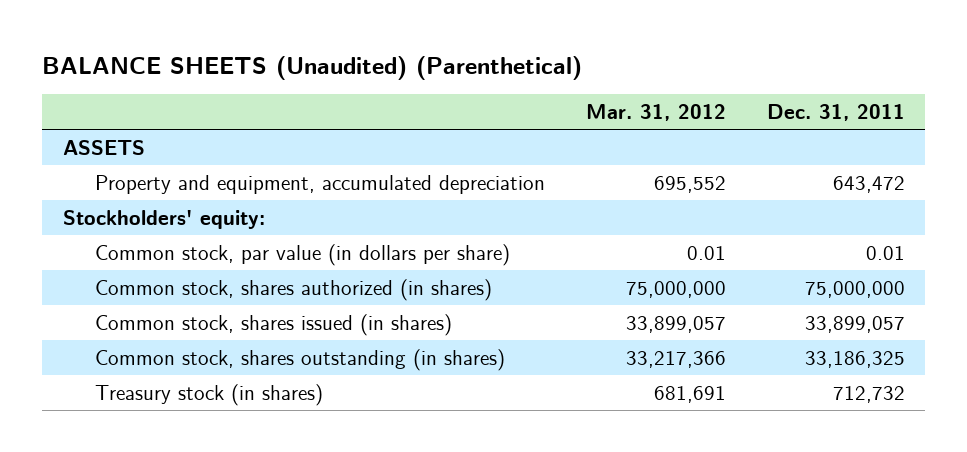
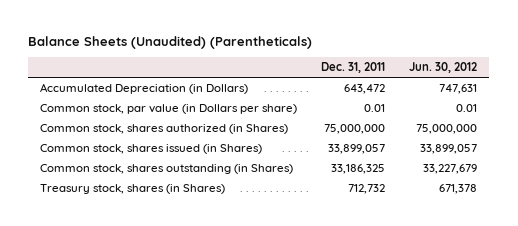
[42,55,583,80] BALANCE SHEETS (Unaudited) (Parenthetical) -> [28,35,313,49] Balance Sheets (Unaudited) (Parentheticals)
[586,103,727,121] Mar. 31, 2012 -> none
none -> [409,62,478,74] Jun. 30, 2012
[62,139,145,155] ASSETS -> none
[62,209,265,229] Stockholders' equity: -> none
[95,174,546,194] Property and equipment, accumulated depreciation -> [40,82,249,94] Accumulated Depreciation (in Dollars)
[95,243,511,266] Common stock, par value (in dollars per share) -> [40,103,298,114] Common stock, par value (in Dollars per share)
[95,278,493,301] Common stock, shares authorized (in shares) -> [40,123,289,134] Common stock, shares authorized (in Shares)
[95,313,453,336] Common stock, shares issued (in shares) -> [40,143,263,154] Common stock, shares issued (in Shares)
[95,348,506,371] Common stock, shares outstanding (in shares) -> [40,163,294,174] Common stock, shares outstanding (in Shares)
[95,383,324,406] Treasury stock (in shares) -> [40,183,226,194] Treasury stock, shares (in Shares)

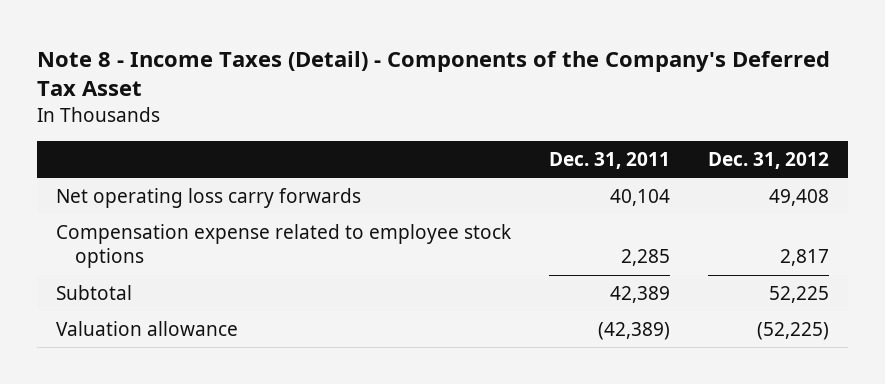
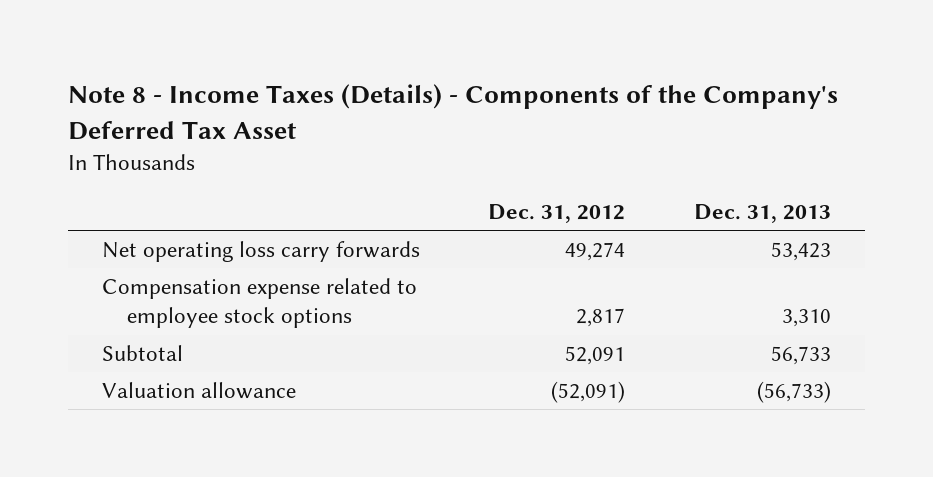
[37,50,831,97] Note 8 - Income Taxes (Detail) - Components of the Company's Deferred Tax Asset -> [67,84,838,140] Note 8 - Income Taxes (Details) - Components of the Company's Deferred Tax Asset
[549,151,671,169] Dec. 31, 2011 -> none
none -> [693,203,831,223] Dec. 31, 2013
[769,188,830,206] 49,408 -> [565,242,626,262] 49,274
[769,285,830,303] 52,225 -> [565,346,626,366] 52,091
[757,321,830,340] (52,225) -> [551,381,626,404] (52,091)

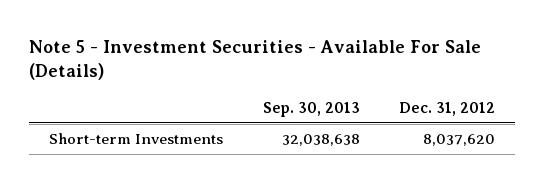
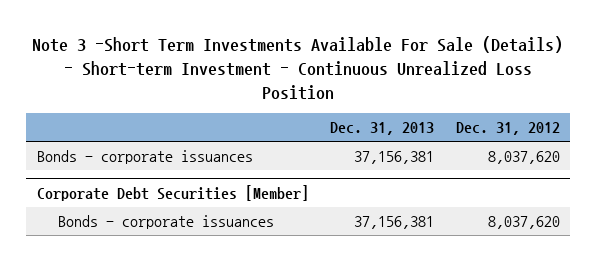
[28,40,481,81] Note 5 - Investment Securities - Available For Sale (Details) -> [32,35,564,100] Note 3 -Short Term Investments Available For Sale (Details) - Short-term Investment - Continuous Unrealized Loss Position
[262,102,360,118] Sep. 30, 2013 -> none
none -> [330,122,435,136] Dec. 31, 2013
[48,133,223,145] Short-term Investments -> [36,149,253,164] Bonds - corporate issuances
none -> [36,184,309,201] Corporate Debt Securities [Member]
none -> [57,214,274,229] Bonds - corporate issuances

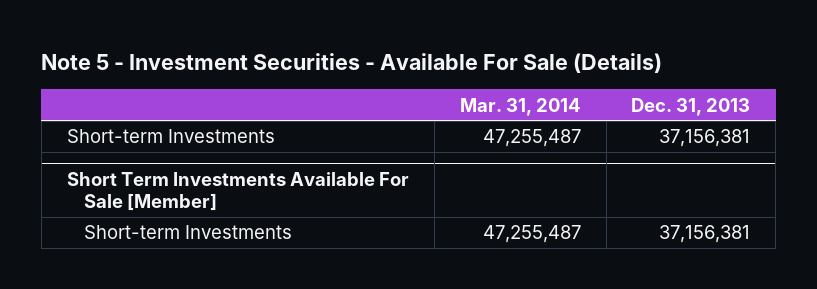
[32,35,564,100] Note 3 -Short Term Investments Available For Sale (Details) - Short-term Investment - Continuous Unrealized Loss Position -> [41,53,663,74] Note 5 - Investment Securities - Available For Sale (Details)
[455,122,560,136] Dec. 31, 2012 -> none
none -> [459,97,581,116] Mar. 31, 2014
[36,184,309,201] Corporate Debt Securities [Member] -> none
[36,149,253,164] Bonds - corporate issuances -> [66,129,275,144] Short-term Investments
none -> [66,171,409,212] Short Term Investments Available For Sale [Member]
[57,214,274,229] Bonds - corporate issuances -> [83,225,292,240] Short-term Investments

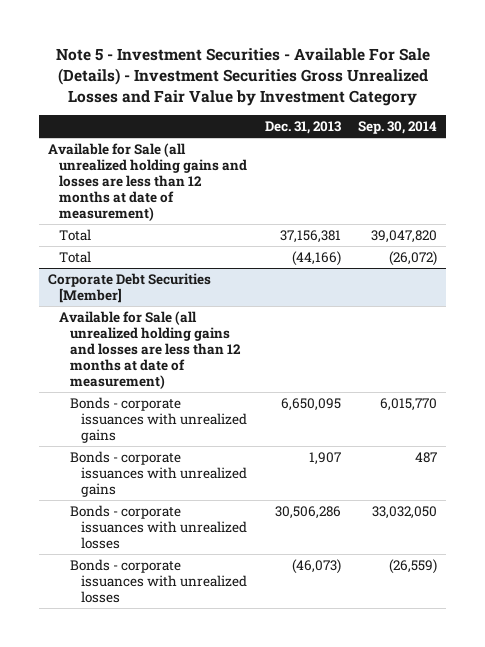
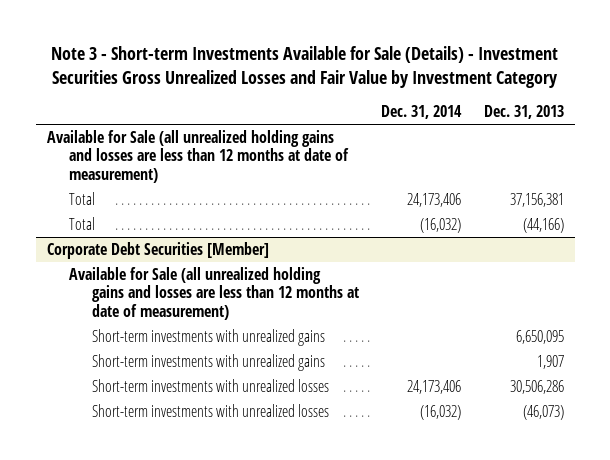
[55,48,430,106] Note 5 - Investment Securities - Available For Sale (Details) - Investment Securities Gross Unrealized Losses and Fair Value by Investment Category -> [51,45,559,88] Note 3 - Short-term Investments Available for Sale (Details) - Investment Securities Gross Unrealized Losses and Fair Value by Investment Category
[358,121,438,135] Sep. 30, 2014 -> none
none -> [381,105,463,120] Dec. 31, 2014
[69,396,247,444] Bonds - corporate issuances with unrealized gains -> [92,328,326,346] Short-term investments with unrealized gains
[69,450,247,498] Bonds - corporate issuances with unrealized gains -> [92,353,326,371] Short-term investments with unrealized gains
[69,504,247,550] Bonds - corporate issuances with unrealized losses -> [92,378,330,392] Short-term investments with unrealized losses
[69,558,247,604] Bonds - corporate issuances with unrealized losses -> [92,403,330,417] Short-term investments with unrealized losses

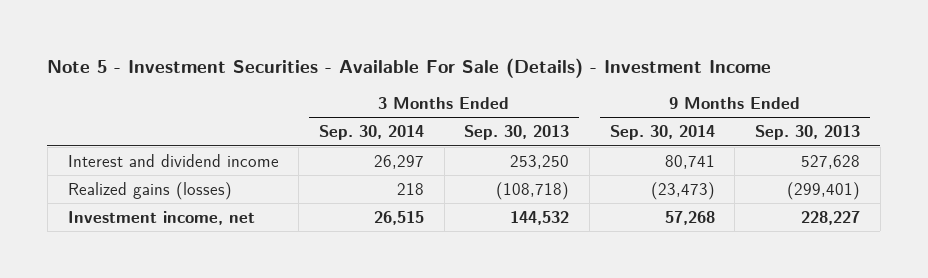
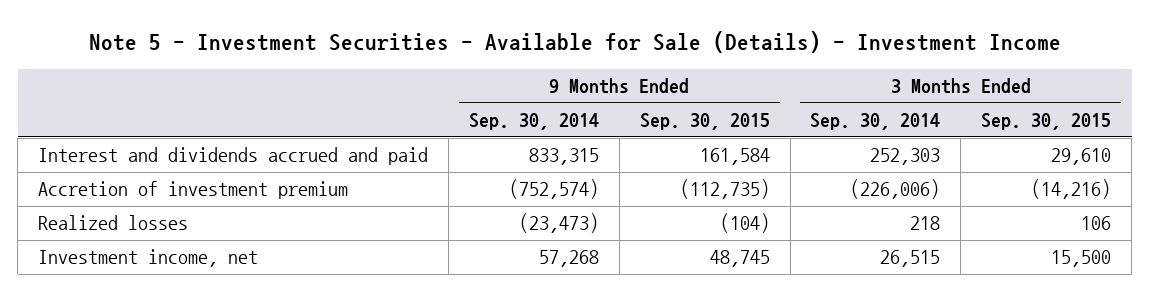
[47,57,772,78] Note 5 - Investment Securities - Available For Sale (Details) - Investment Income -> [88,30,1061,53] Note 5 - Investment Securities - Available for Sale (Details) - Investment Income
[464,125,570,141] Sep. 30, 2013 -> none
[755,125,861,141] Sep. 30, 2013 -> none
none -> [639,113,770,131] Sep. 30, 2015
none -> [981,113,1112,131] Sep. 30, 2015
[67,153,279,167] Interest and dividend income -> [38,147,429,166] Interest and dividends accrued and paid
[373,154,424,169] 26,297 -> [870,148,941,166] 252,303
[664,154,715,169] 80,741 -> [529,148,600,166] 833,315
none -> [38,181,349,200] Accretion of investment premium
[67,181,232,200] Realized gains (losses) -> [38,215,189,231] Realized losses

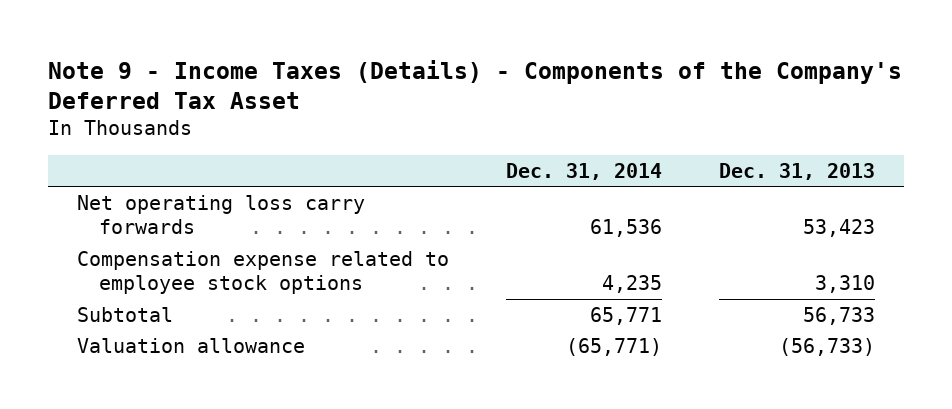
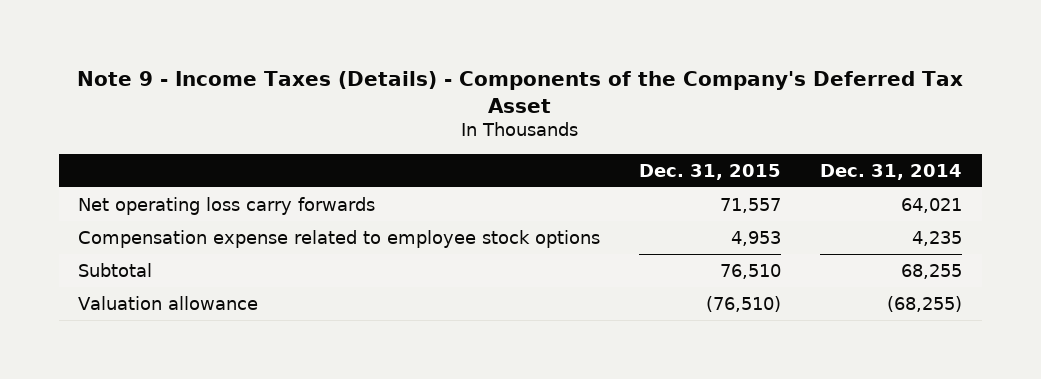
[719,162,876,180] Dec. 31, 2013 -> none
none -> [639,163,782,180] Dec. 31, 2015
[590,219,663,238] 61,536 -> [901,197,963,213] 64,021
[590,306,663,325] 65,771 -> [901,263,963,279] 68,255
[566,337,663,356] (65,771) -> [887,295,963,312] (68,255)

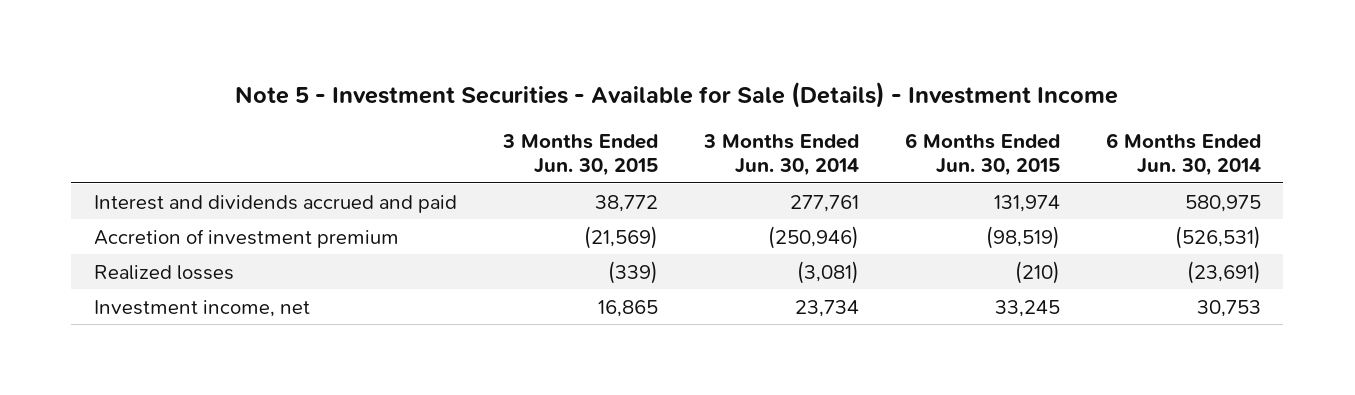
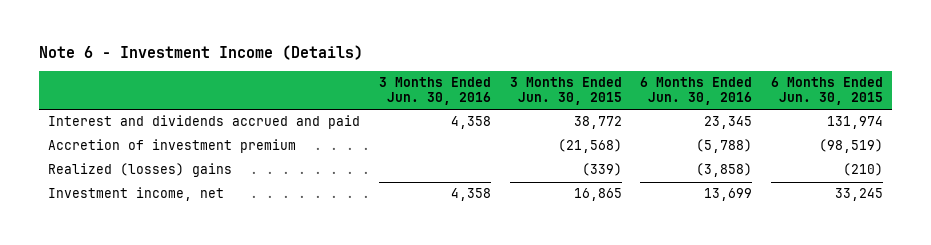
[235,81,1119,108] Note 5 - Investment Securities - Available for Sale (Details) - Investment Income -> [39,45,364,61] Note 6 - Investment Income (Details)
[702,134,859,177] 3 Months Ended Jun. 30, 2014 -> none
[1105,133,1261,177] 6 Months Ended Jun. 30, 2014 -> none
none -> [378,77,491,105] 3 Months Ended Jun. 30, 2016
none -> [640,77,753,105] 6 Months Ended Jun. 30, 2016
[583,225,658,249] (21,569) -> [557,139,622,154] (21,568)
[94,264,235,280] Realized losses -> [48,163,233,178] Realized (losses) gains

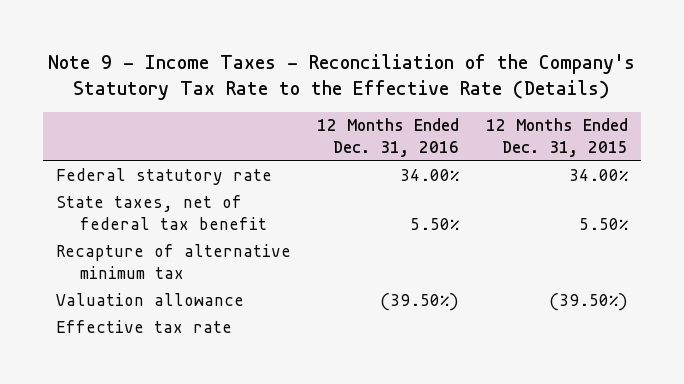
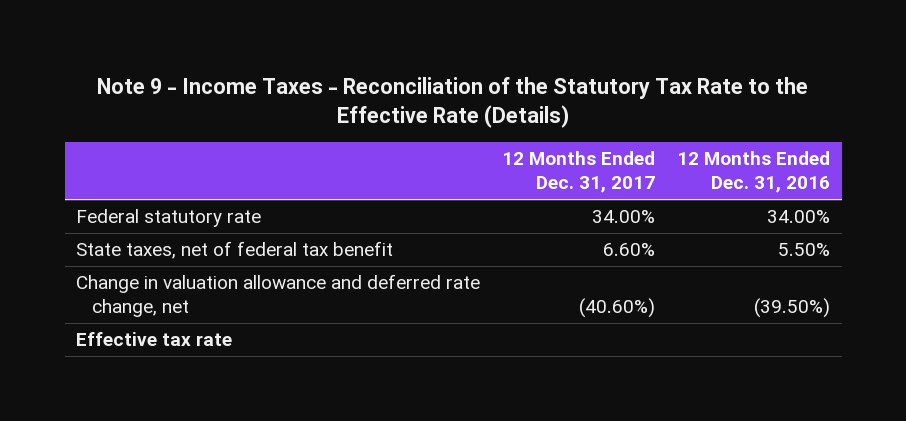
[47,53,635,100] Note 9 - Income Taxes - Reconciliation of the Company's Statutory Tax Rate to the Effective Rate (Details) -> [97,76,809,129] Note 9 - Income Taxes - Reconciliation of the Statutory Tax Rate to the Effective Rate (Details)
[485,118,628,157] 12 Months Ended Dec. 31, 2015 -> none
none -> [502,150,656,194] 12 Months Ended Dec. 31, 2017
[55,244,291,279] Recapture of alternative minimum tax -> none
[55,293,244,307] Valuation allowance -> [75,274,480,318] Change in valuation allowance and deferred rate change, net

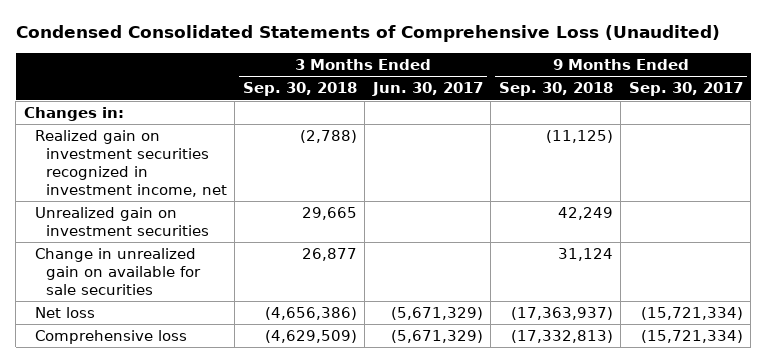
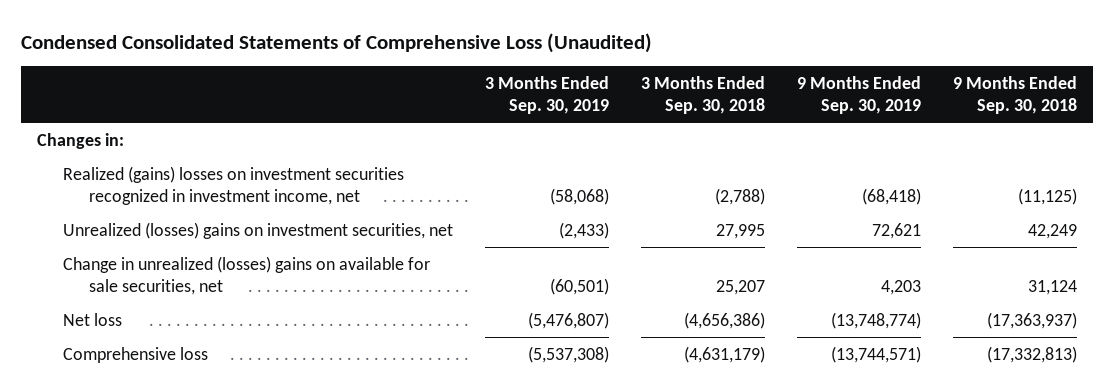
[371,82,483,97] Jun. 30, 2017 -> none
[628,82,743,97] Sep. 30, 2017 -> none
none -> [485,75,610,115] 3 Months Ended Sep. 30, 2019
none -> [796,75,921,115] 9 Months Ended Sep. 30, 2019
[34,130,227,197] Realized gain on investment securities recognized in investment income, net -> [63,165,405,205] Realized (gains) losses on investment securities recognized in investment income, net
[34,207,209,237] Unrealized gain on investment securities -> [63,221,454,239] Unrealized (losses) gains on investment securities, net
[301,207,357,221] 29,665 -> [715,223,765,239] 27,995
[34,248,201,295] Change in unrealized gain on available for sale securities -> [63,255,431,295] Change in unrealized (losses) gains on available for sale securities, net
[301,248,357,262] 26,877 -> [715,279,765,295] 25,207
[264,330,357,344] (4,629,509) -> [683,345,765,363] (4,631,179)

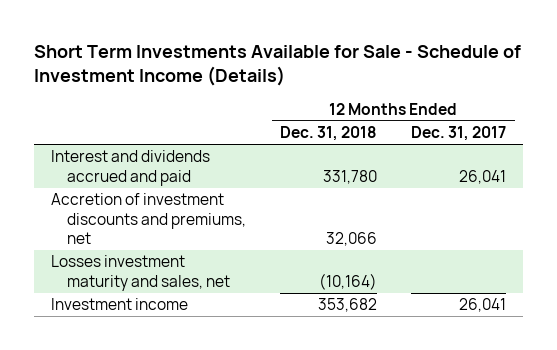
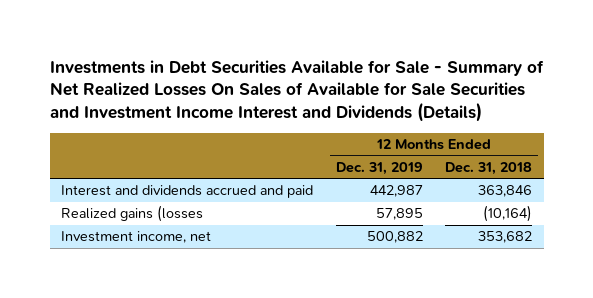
[33,44,521,87] Short Term Investments Available for Sale - Schedule of Investment Income (Details) -> [49,59,544,123] Investments in Debt Securities Available for Sale - Summary of Net Realized Losses On Sales of Available for Sale Securities and Investment Income Interest and Dividends (Details)
[411,126,507,142] Dec. 31, 2017 -> none
none -> [335,161,423,175] Dec. 31, 2019
[50,193,247,245] Accretion of investment discounts and premiums, net -> none
[323,169,378,184] 331,780 -> [478,185,533,198] 363,846
[50,255,231,291] Losses investment maturity and sales, net -> [61,205,204,223] Realized gains (losses
[50,298,188,311] Investment income -> [61,231,212,244] Investment income, net

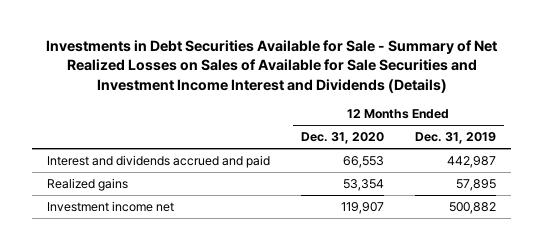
[49,59,544,123] Investments in Debt Securities Available for Sale - Summary of Net Realized Losses On Sales of Available for Sale Securities and Investment Income Interest and Dividends (Details) -> [45,39,497,93] Investments in Debt Securities Available for Sale - Summary of Net Realized Losses on Sales of Available for Sale Securities and Investment Income Interest and Dividends (Details)
[445,161,533,175] Dec. 31, 2018 -> none
none -> [301,132,385,145] Dec. 31, 2020
[61,205,204,223] Realized gains (losses -> [47,177,129,191] Realized gains
[61,231,212,244] Investment income, net -> [47,200,175,212] Investment income net

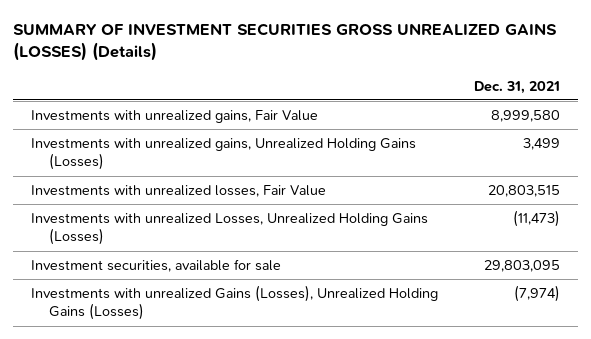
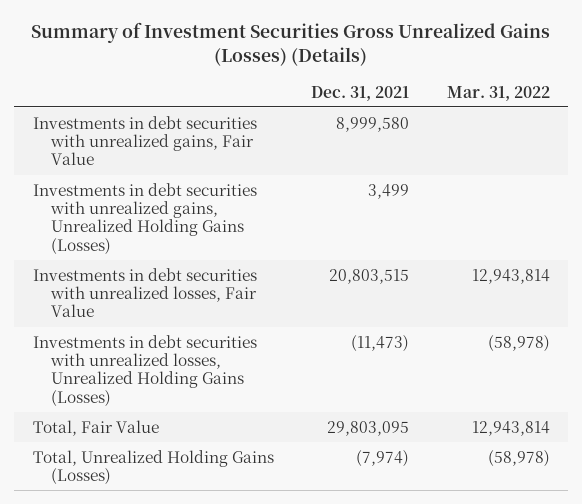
[12,23,557,62] SUMMARY OF INVESTMENT SECURITIES GROSS UNREALIZED GAINS (LOSSES) (Details) -> [31,22,551,66] Summary of Investment Securities Gross Unrealized Gains (Losses) (Details)
none -> [446,85,550,101] Mar. 31, 2022
[30,110,318,124] Investments with unrealized gains, Fair Value -> [32,115,257,166] Investments in debt securities with unrealized gains, Fair Value
[30,138,416,171] Investments with unrealized gains, Unrealized Holding Gains (Losses) -> [32,182,257,255] Investments in debt securities with unrealized gains, Unrealized Holding Gains (Losses)
[30,185,326,198] Investments with unrealized losses, Fair Value -> [32,267,258,318] Investments in debt securities with unrealized losses, Fair Value
[30,213,428,246] Investments with unrealized Losses, Unrealized Holding Gains (Losses) -> [32,334,257,407] Investments in debt securities with unrealized losses, Unrealized Holding Gains (Losses)
[30,259,281,273] Investment securities, available for sale -> [32,419,159,436] Total, Fair Value
[30,285,438,321] Investments with unrealized Gains (Losses), Unrealized Holding Gains (Losses) -> [32,449,274,485] Total, Unrealized Holding Gains (Losses)

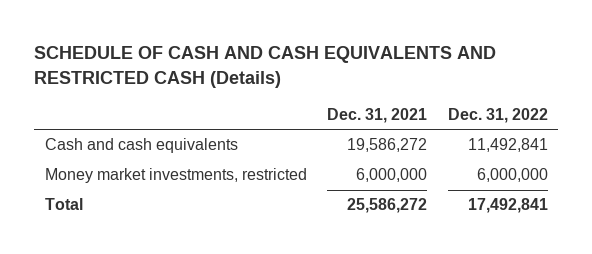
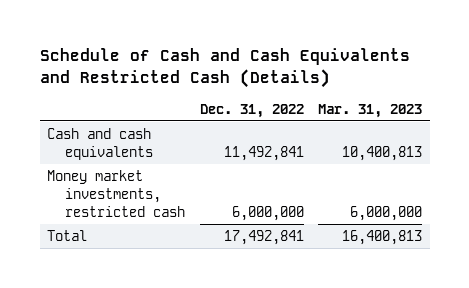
[34,46,497,88] SCHEDULE OF CASH AND CASH EQUIVALENTS AND RESTRICTED CASH (Details) -> [39,48,410,88] Schedule of Cash and Cash Equivalents and Restricted Cash (Details)
[327,107,428,123] Dec. 31, 2021 -> none
none -> [318,103,423,118] Mar. 31, 2023
[44,168,307,184] Money market investments, restricted -> [47,169,185,217] Money market investments, restricted cash

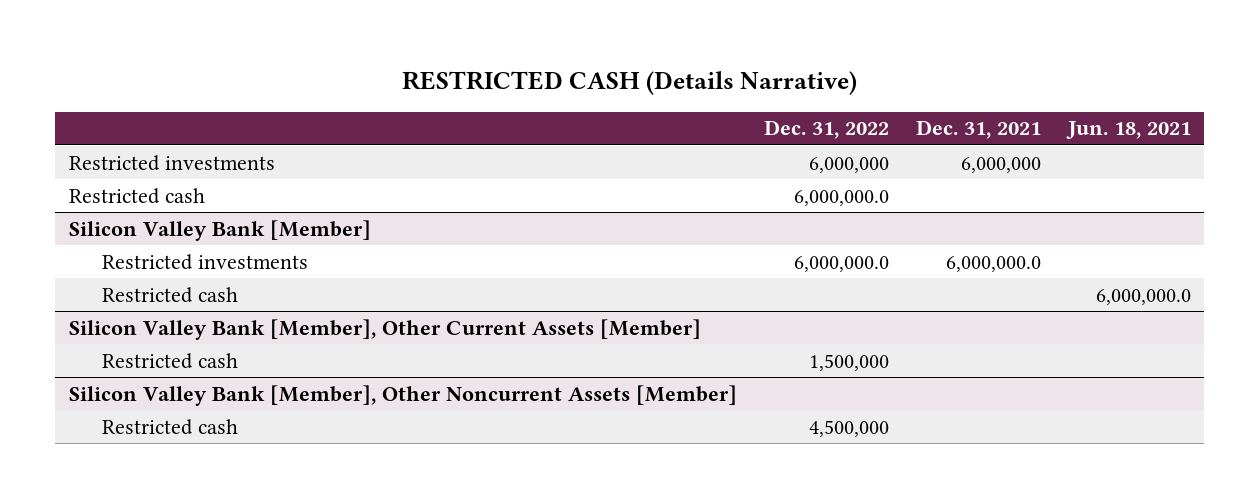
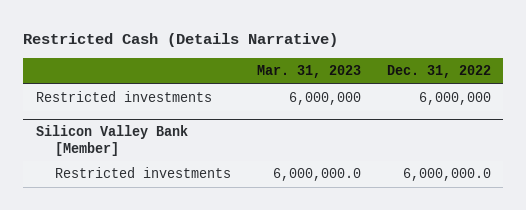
[401,71,857,96] RESTRICTED CASH (Details Narrative) -> [22,33,338,48] Restricted Cash (Details Narrative)
[915,120,1041,140] Dec. 31, 2021 -> none
[1065,121,1191,140] Jun. 18, 2021 -> none
none -> [256,65,361,79] Mar. 31, 2023
[68,187,205,204] Restricted cash -> none
[101,286,238,303] Restricted cash -> none
[68,318,701,340] Silicon Valley Bank [Member], Other Current Assets [Member] -> none
[101,352,238,369] Restricted cash -> none
[68,384,737,406] Silicon Valley Bank [Member], Other Noncurrent Assets [Member] -> none
[101,418,238,435] Restricted cash -> none

